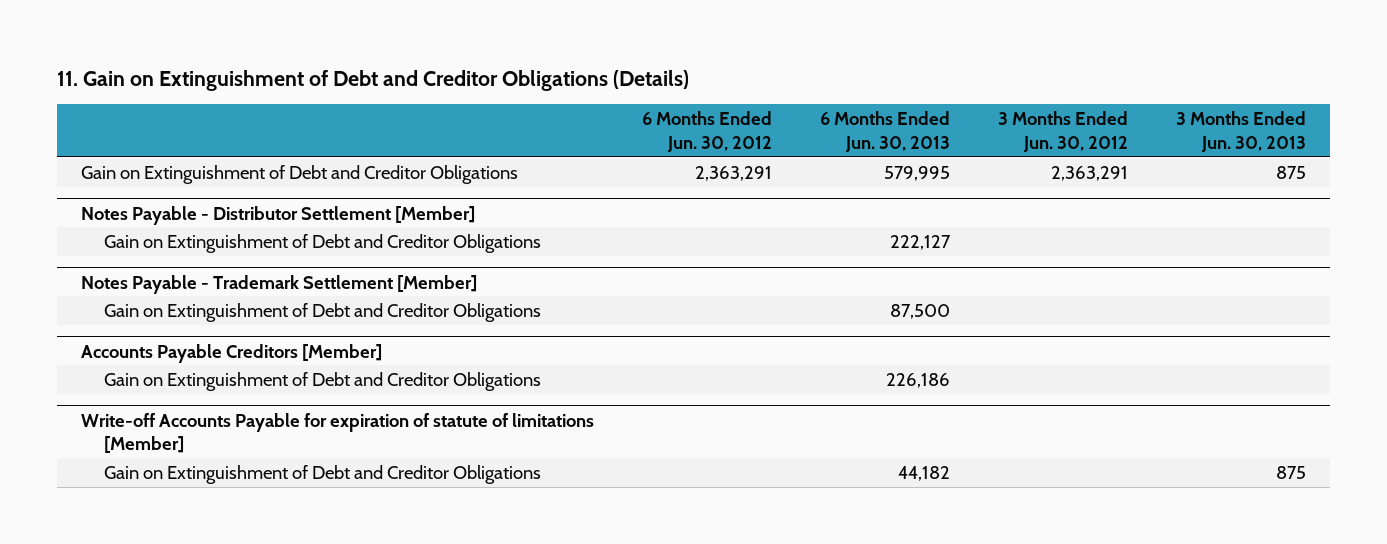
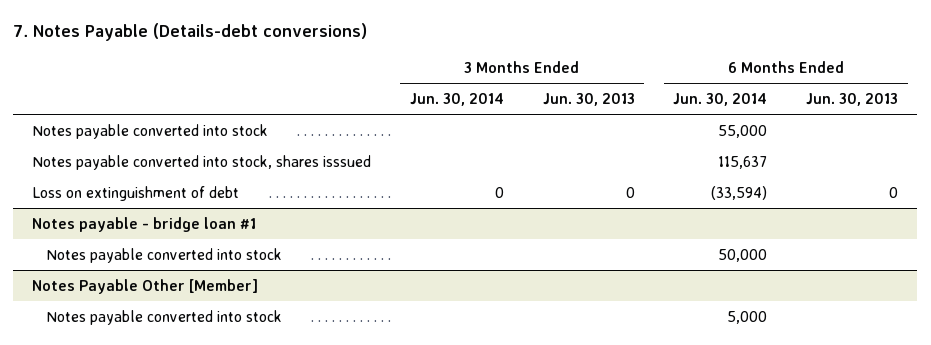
[57,69,690,91] 11. Gain on Extinguishment of Debt and Creditor Obligations (Details) -> [13,22,368,41] 7. Notes Payable (Details-debt conversions)
[642,111,773,152] 6 Months Ended Jun. 30, 2012 -> none
[998,111,1129,152] 3 Months Ended Jun. 30, 2012 -> none
none -> [410,92,505,106] Jun. 30, 2014
none -> [673,92,768,106] Jun. 30, 2014
[81,205,476,225] Notes Payable - Distributor Settlement [Member] -> none
[103,233,541,253] Gain on Extinguishment of Debt and Creditor Obligations -> none
[81,274,478,294] Notes Payable - Trademark Settlement [Member] -> none
[103,302,541,322] Gain on Extinguishment of Debt and Creditor Obligations -> none
[81,343,383,363] Accounts Payable Creditors [Member] -> none
[103,371,541,391] Gain on Extinguishment of Debt and Creditor Obligations -> none
[81,412,595,454] Write-off Accounts Payable for expiration of statute of limitations [Member] -> none
[103,464,541,484] Gain on Extinguishment of Debt and Creditor Obligations -> none
none -> [32,123,269,139] Notes payable converted into stock
none -> [32,154,372,170] Notes payable converted into stock, shares isssued
[81,164,519,184] Gain on Extinguishment of Debt and Creditor Obligations -> [32,185,240,201] Loss on extinguishment of debt
[884,165,951,181] 579,995 -> [889,186,899,198] 0
[1276,165,1307,179] 875 -> [625,186,635,198] 0
none -> [32,216,257,232] Notes payable - bridge loan #1
none -> [46,247,283,263] Notes payable converted into stock
none -> [32,278,259,294] Notes Payable Other [Member]
none -> [46,309,283,325] Notes payable converted into stock

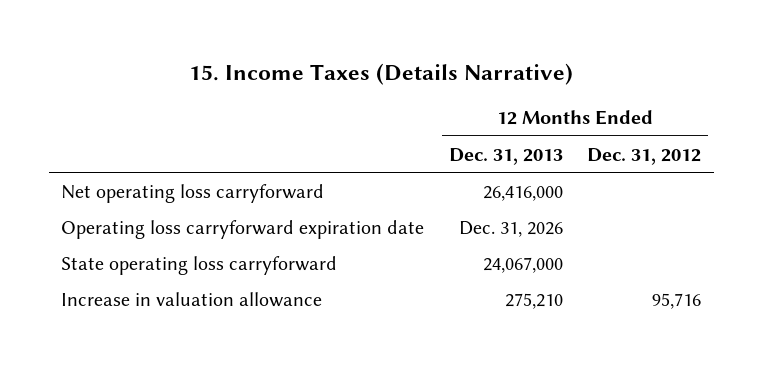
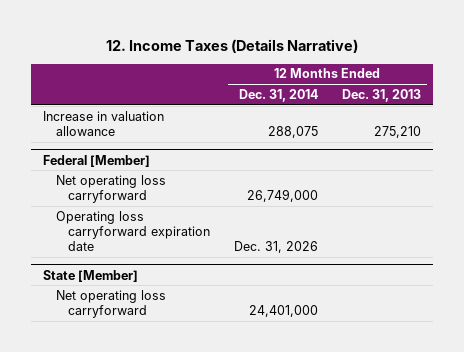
[189,62,574,85] 15. Income Taxes (Details Narrative) -> [106,38,359,53] 12. Income Taxes (Details Narrative)
[587,147,702,165] Dec. 31, 2012 -> none
none -> [238,88,318,102] Dec. 31, 2014
[60,183,324,203] Net operating loss carryforward -> none
[60,219,424,239] Operating loss carryforward expiration date -> none
[60,255,337,275] State operating loss carryforward -> none
none -> [43,154,151,167] Federal [Member]
none -> [55,174,166,204] Net operating loss carryforward
none -> [55,210,210,252] Operating loss carryforward expiration date
none -> [43,269,139,282] State [Member]
none -> [55,289,166,319] Net operating loss carryforward

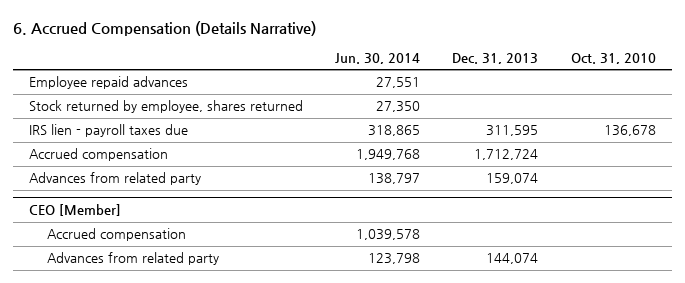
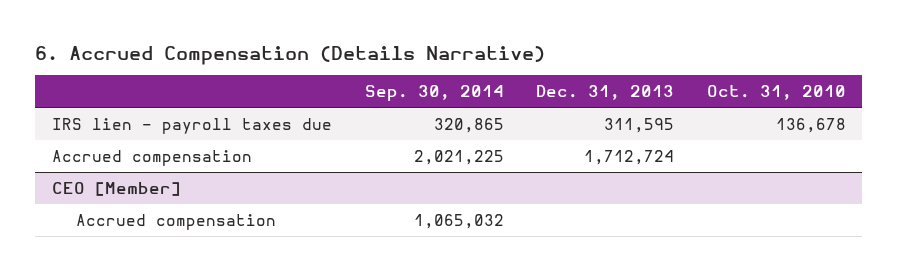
[335,52,421,64] Jun. 30, 2014 -> none
none -> [364,85,504,102] Sep. 30, 2014
[29,76,189,90] Employee repaid advances -> none
[29,100,304,114] Stock returned by employee, shares returned -> none
[29,172,202,186] Advances from related party -> none
[47,252,220,266] Advances from related party -> none

